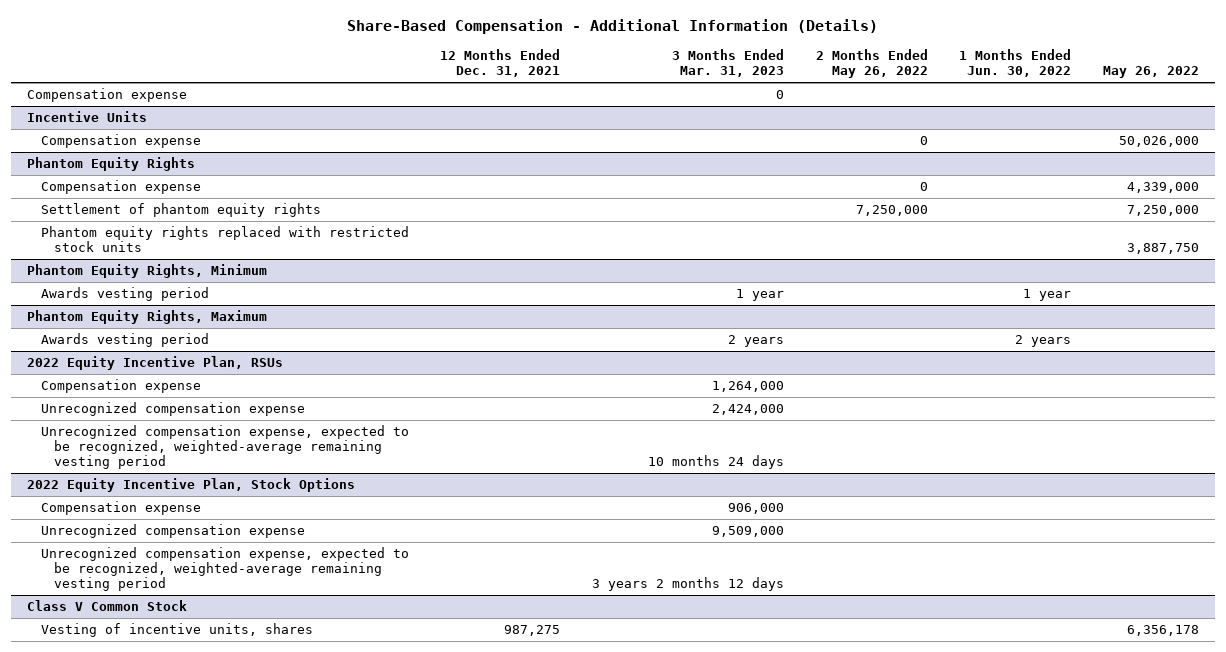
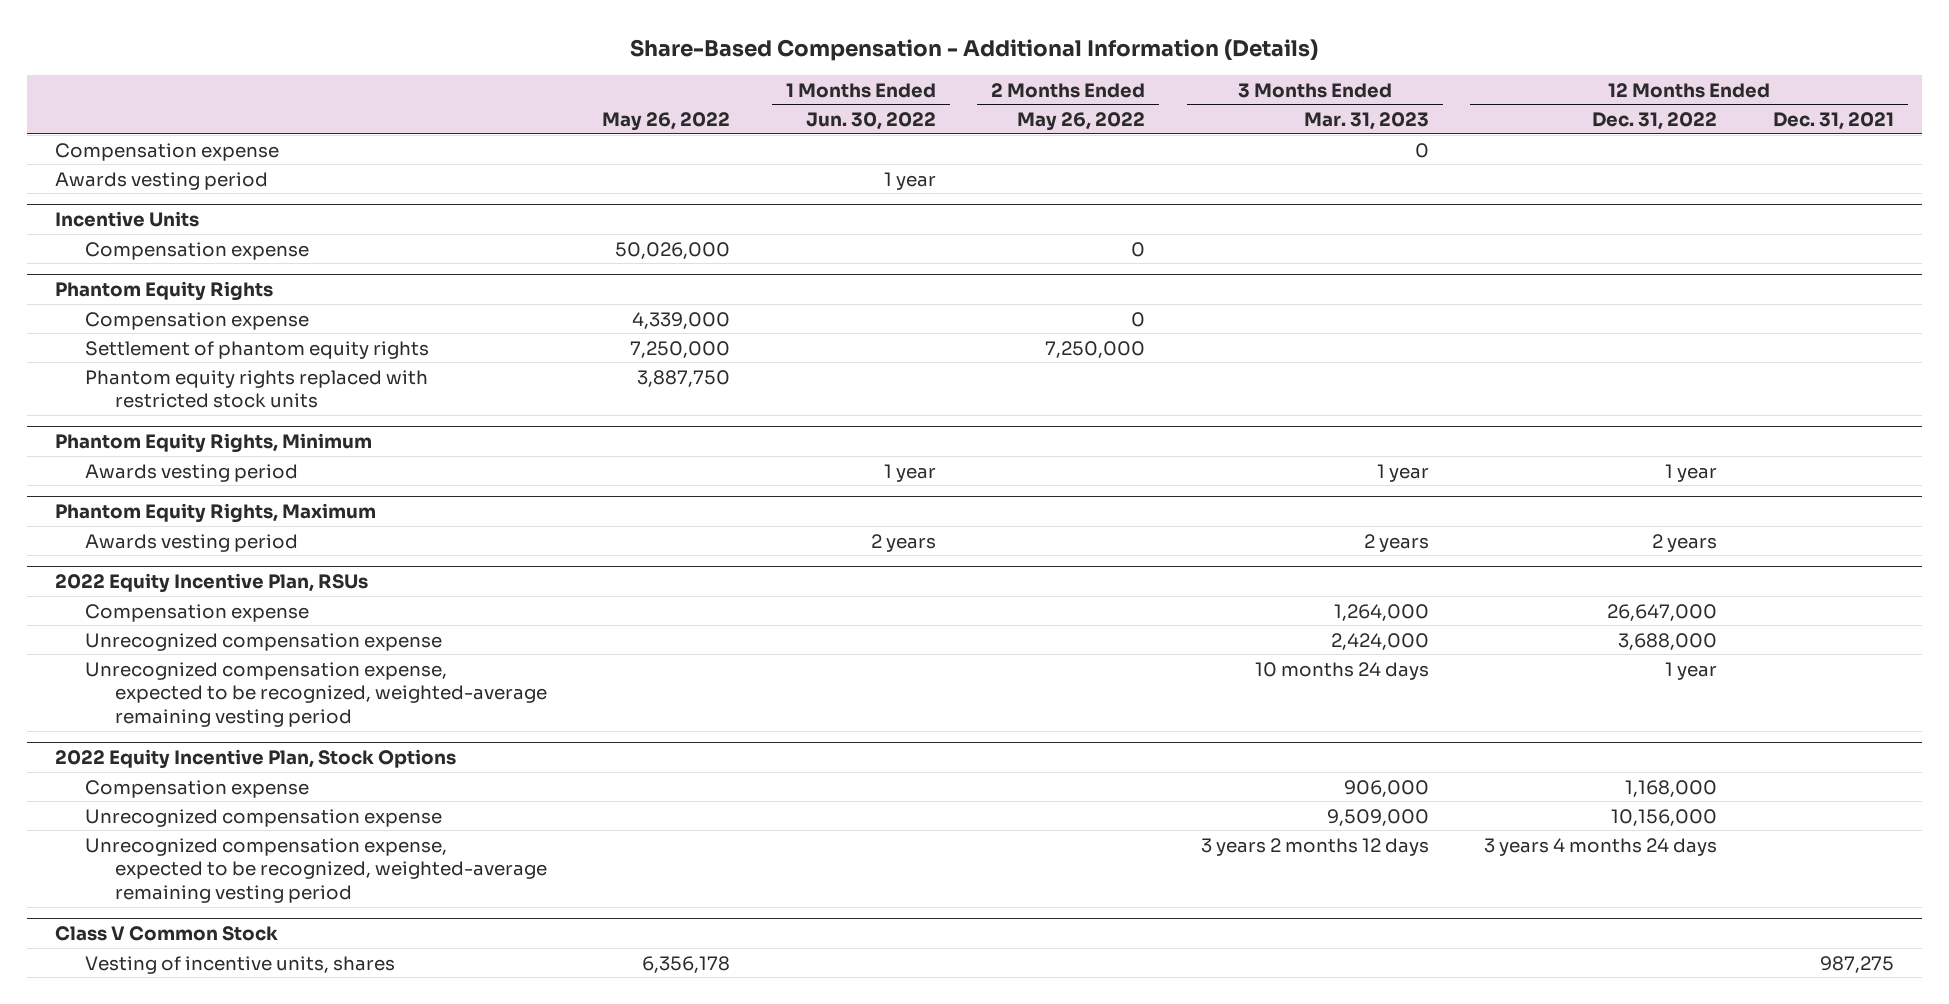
none -> [1592,112,1718,131] Dec. 31, 2022
none -> [55,171,269,190] Awards vesting period

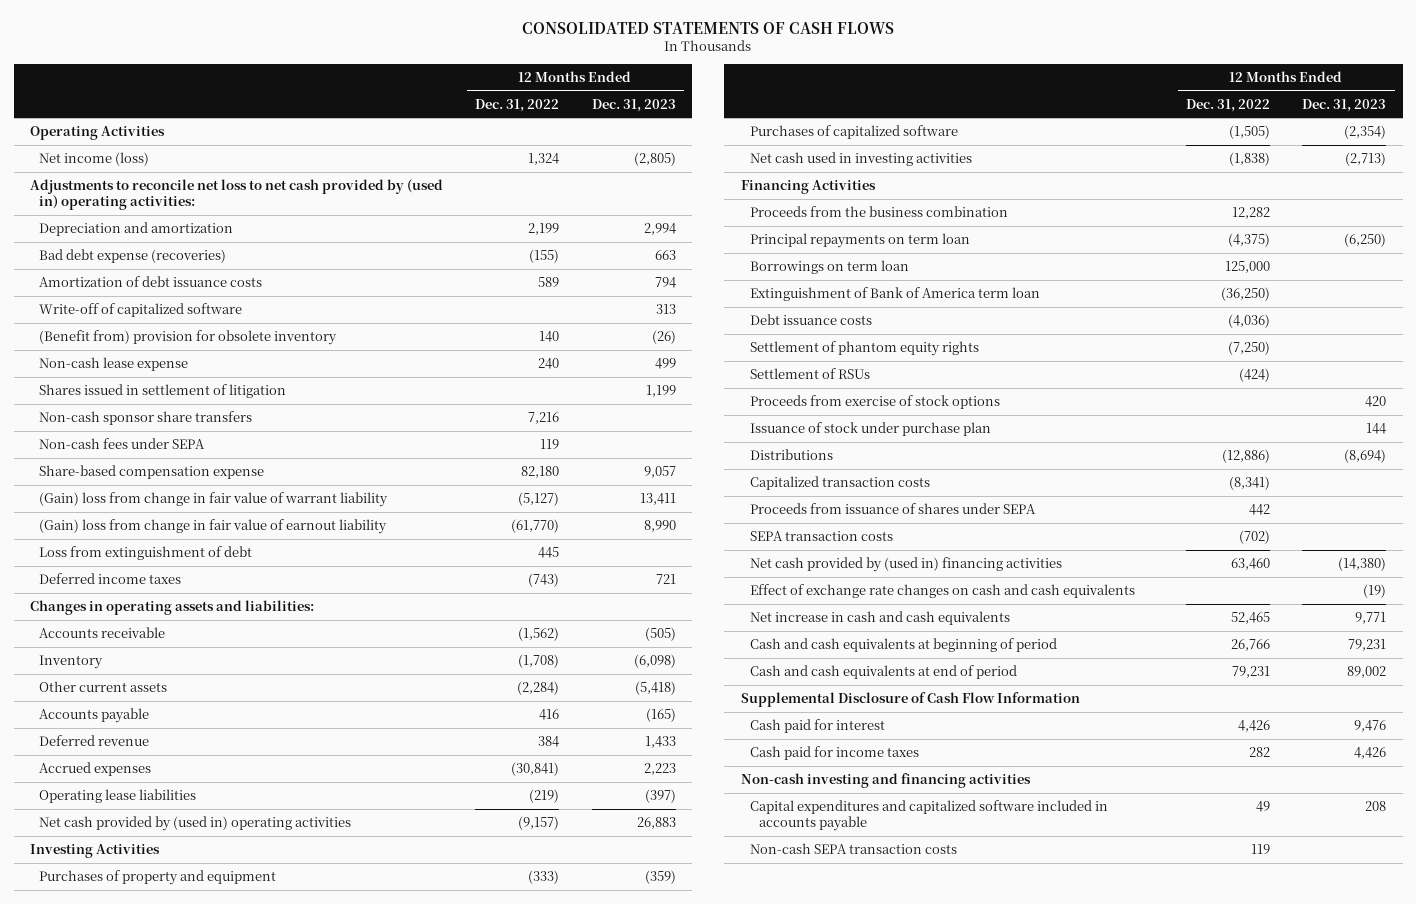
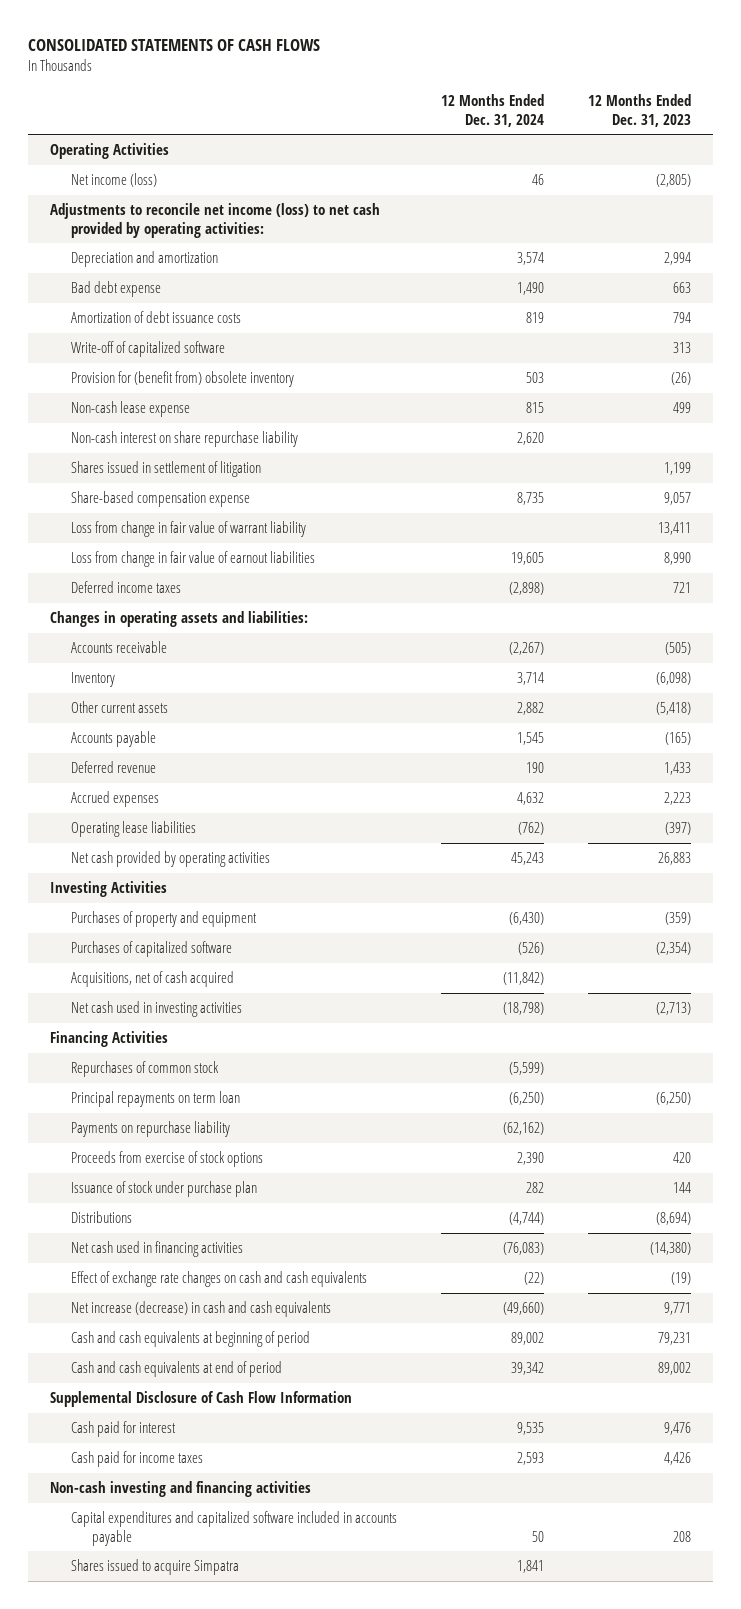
[475,98,560,112] Dec. 31, 2022 -> none
none -> [440,94,544,127] 12 Months Ended Dec. 31, 2024
[29,179,443,211] Adjustments to reconcile net loss to net cash provided by (used in) operating activities: -> [49,203,380,238] Adjustments to reconcile net income (loss) to net cash provided by operating activities:
[39,249,227,264] Bad debt expense (recoveries) -> [70,281,161,298] Bad debt expense
[39,330,338,346] (Benefit from) provision for obsolete inventory -> [70,371,294,388] Provision for (benefit from) obsolete inventory
none -> [70,431,298,448] Non-cash interest on share repurchase liability
[39,411,253,426] Non-cash sponsor share transfers -> none
[39,438,206,450] Non-cash fees under SEPA -> none
[39,546,253,561] Loss from extinguishment of debt -> none
[39,492,389,508] (Gain) loss from change in fair value of warrant liability -> [70,521,306,538] Loss from change in fair value of warrant liability
[39,519,388,535] (Gain) loss from change in fair value of earnout liability -> [70,551,315,568] Loss from change in fair value of earnout liabilities
[39,816,352,832] Net cash provided by (used in) operating activities -> [70,851,270,868] Net cash provided by operating activities
none -> [70,971,234,988] Acquisitions, net of cash acquired
[749,206,1008,218] Proceeds from the business combination -> none
none -> [70,1061,219,1078] Repurchases of common stock
[749,260,909,275] Borrowings on term loan -> none
[749,287,1040,302] Extinguishment of Bank of America term loan -> none
[749,314,872,326] Debt issuance costs -> none
[749,341,979,357] Settlement of phantom equity rights -> none
[749,368,870,380] Settlement of RSUs -> none
none -> [70,1121,230,1138] Payments on repurchase liability
[749,476,930,491] Capitalized transaction costs -> none
[749,503,1036,515] Proceeds from issuance of shares under SEPA -> none
[749,531,893,542] SEPA transaction costs -> none
[749,557,1062,573] Net cash provided by (used in) financing activities -> [70,1241,243,1258] Net cash used in financing activities
[749,611,1010,626] Net increase in cash and cash equivalents -> [70,1301,331,1318] Net increase (decrease) in cash and cash equivalents
[749,843,957,855] Non-cash SEPA transaction costs -> none
none -> [70,1559,239,1576] Shares issued to acquire Simpatra

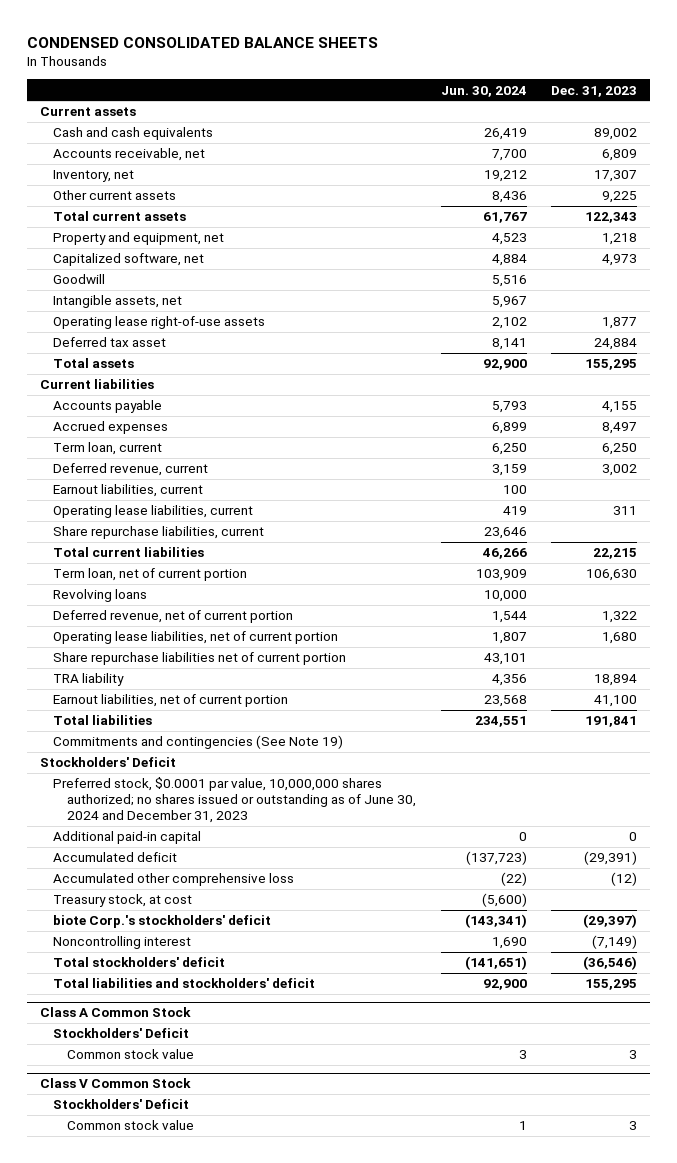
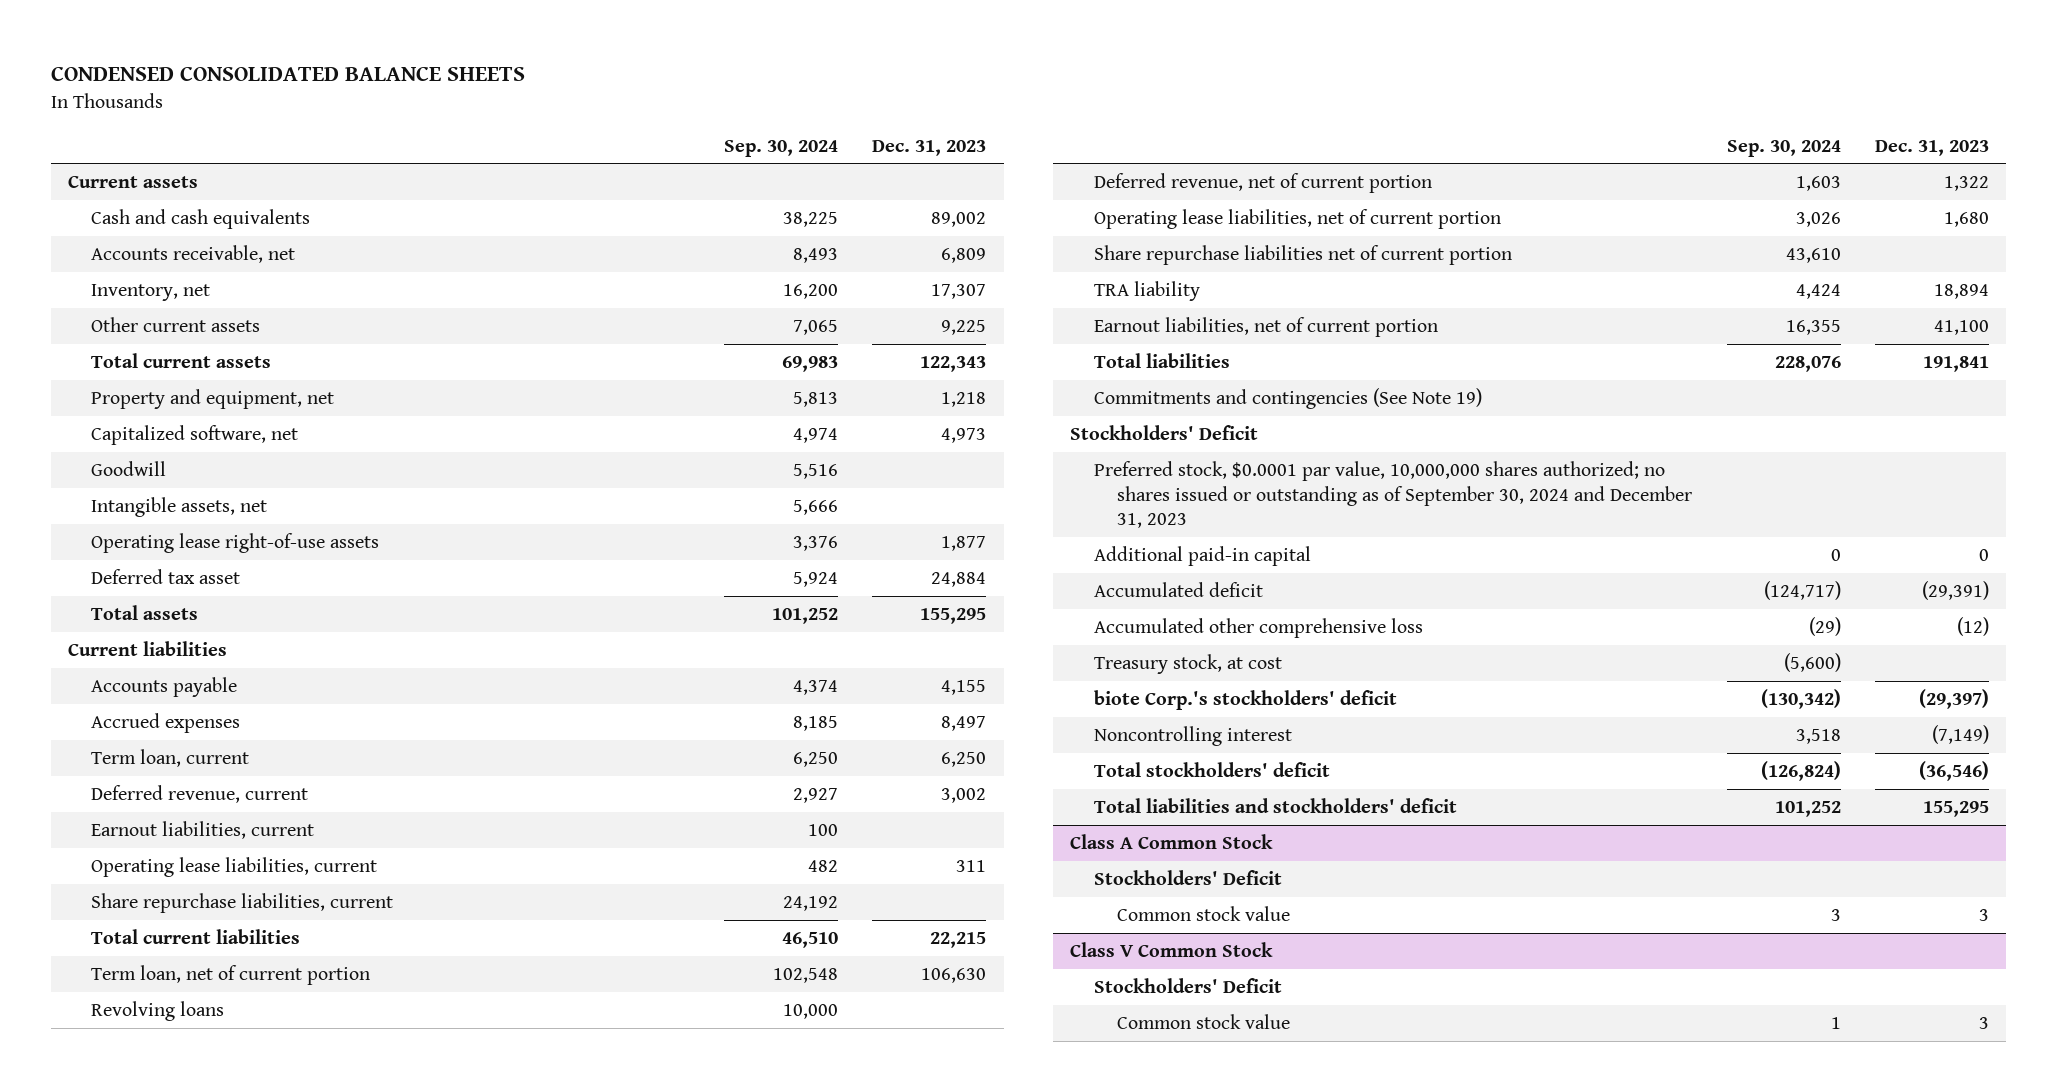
[440,85,527,97] Jun. 30, 2024 -> none
none -> [724,139,839,157] Sep. 30, 2024
[53,777,417,824] Preferred stock, $0.0001 par value, 10,000,000 shares authorized; no shares issued or outstanding as of June 30, 2024 and December 31, 2023 -> [1093,460,1693,529] Preferred stock, $0.0001 par value, 10,000,000 shares authorized; no shares issued or outstanding as of September 30, 2024 and December 31, 2023

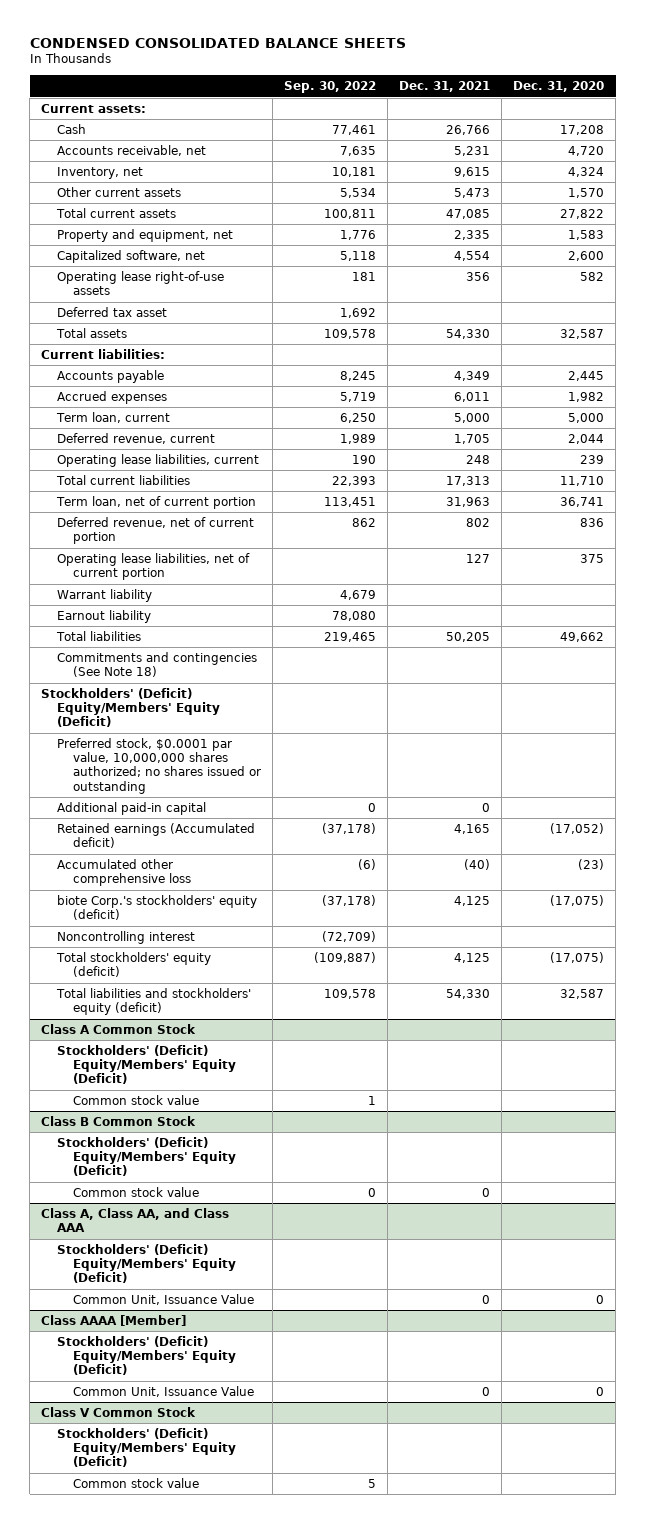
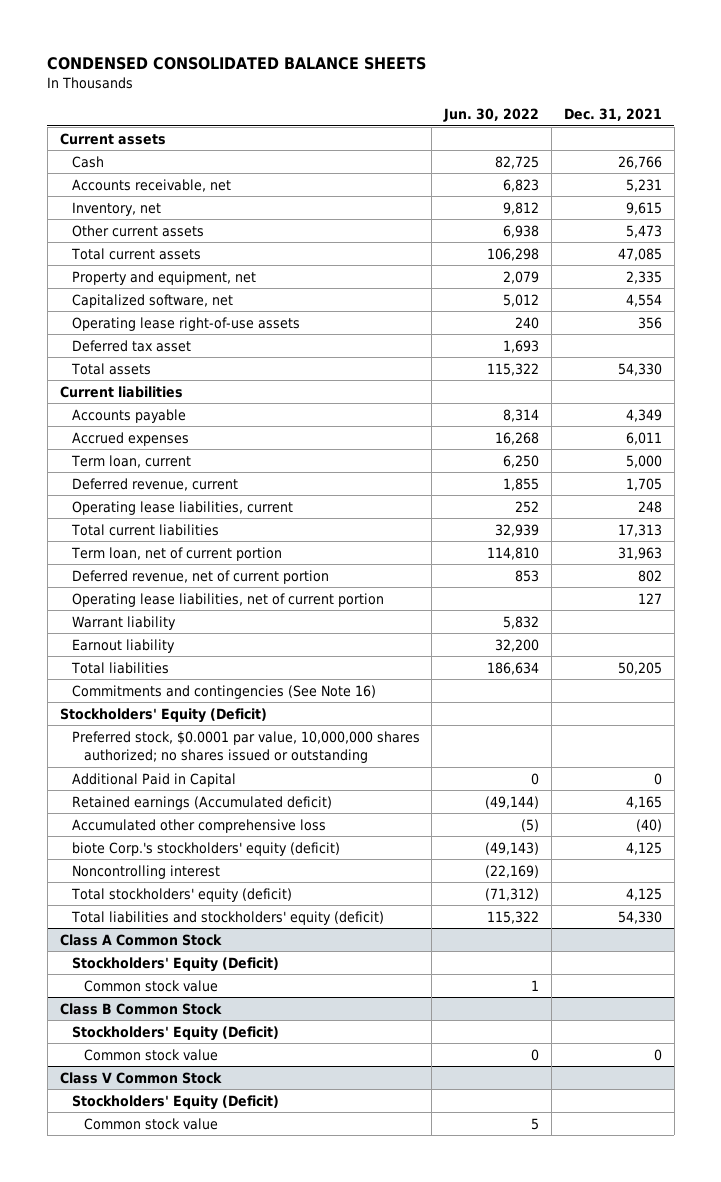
[283,81,376,94] Sep. 30, 2022 -> none
[513,81,605,93] Dec. 31, 2020 -> none
none -> [443,108,540,123] Jun. 30, 2022
[41,103,147,113] Current assets: -> [59,132,166,145] Current assets
[41,348,166,359] Current liabilities: -> [59,385,183,398] Current liabilities
[57,651,258,678] Commitments and contingencies (See Note 18) -> [71,684,376,699] Commitments and contingencies (See Note 16)
[41,687,221,728] Stockholders' (Deficit) Equity/Members' Equity (Deficit) -> [59,707,267,723] Stockholders' Equity (Deficit)
[57,801,207,815] Additional paid-in capital -> [71,772,236,787] Additional Paid in Capital
[57,1044,236,1085] Stockholders' (Deficit) Equity/Members' Equity (Deficit) -> [71,956,279,972] Stockholders' Equity (Deficit)
[57,1136,236,1177] Stockholders' (Deficit) Equity/Members' Equity (Deficit) -> [71,1025,279,1041] Stockholders' Equity (Deficit)
[41,1207,230,1233] Class A, Class AA, and Class AAA -> none
[57,1243,236,1284] Stockholders' (Deficit) Equity/Members' Equity (Deficit) -> none
[72,1293,254,1305] Common Unit, Issuance Value -> none
[41,1314,187,1326] Class AAAA [Member] -> none
[57,1335,236,1376] Stockholders' (Deficit) Equity/Members' Equity (Deficit) -> none
[72,1385,254,1397] Common Unit, Issuance Value -> none
[57,1427,236,1468] Stockholders' (Deficit) Equity/Members' Equity (Deficit) -> [71,1094,279,1110] Stockholders' Equity (Deficit)

